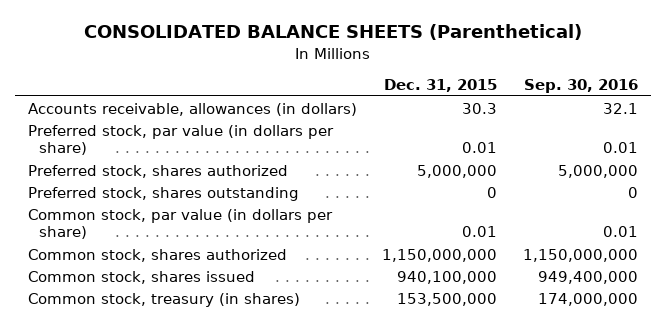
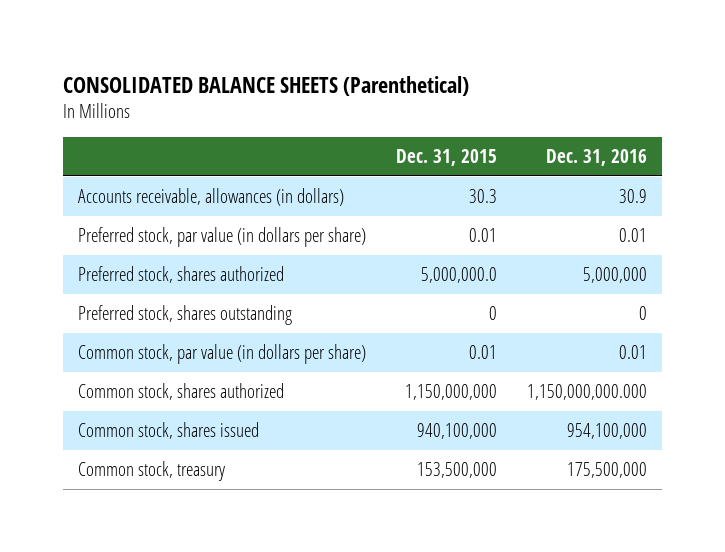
[524,79,639,94] Sep. 30, 2016 -> none
none -> [546,148,648,166] Dec. 31, 2016
[417,164,498,178] 5,000,000 -> [421,266,498,283] 5,000,000.0
[27,292,300,307] Common stock, treasury (in shares) -> [78,460,226,481] Common stock, treasury

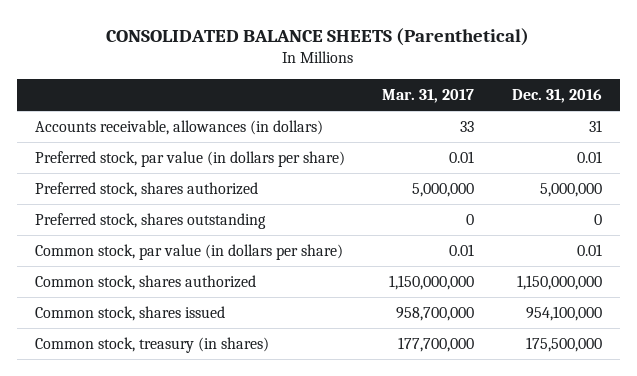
[396,148,498,166] Dec. 31, 2015 -> none
none -> [382,89,475,104] Mar. 31, 2017
[619,188,648,203] 30.9 -> [588,119,602,132] 31
[527,383,648,400] 1,150,000,000.000 -> [516,274,602,290] 1,150,000,000
[78,460,226,481] Common stock, treasury -> [35,336,270,353] Common stock, treasury (in shares)

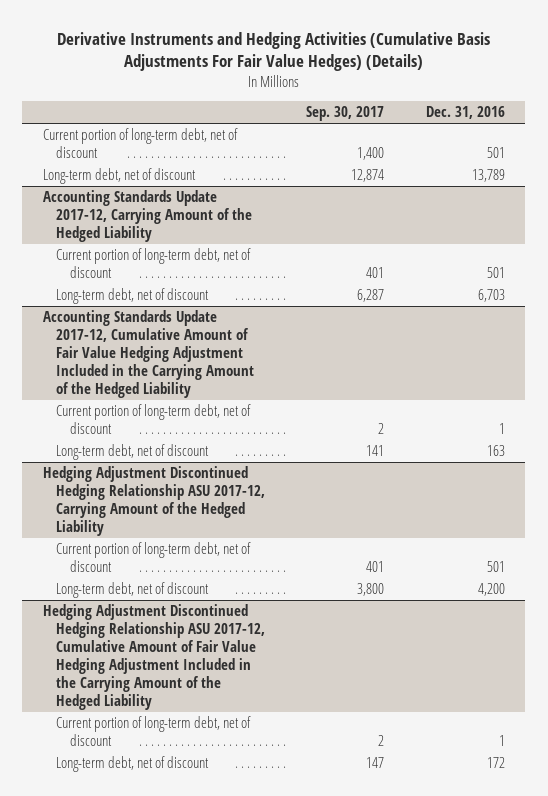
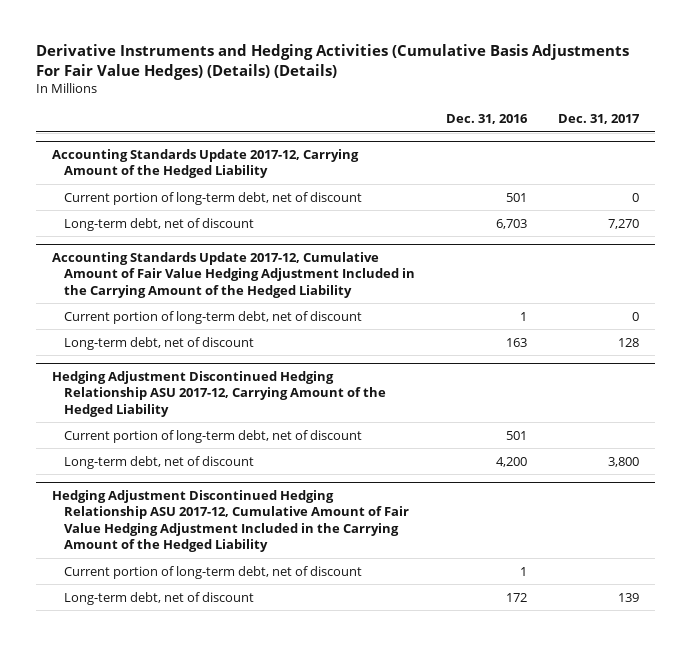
[56,31,490,72] Derivative Instruments and Hedging Activities (Cumulative Basis Adjustments For Fair Value Hedges) (Details) -> [36,44,630,80] Derivative Instruments and Hedging Activities (Cumulative Basis Adjustments For Fair Value Hedges) (Details) (Details)
[306,106,385,122] Sep. 30, 2017 -> none
none -> [558,114,641,125] Dec. 31, 2017
[43,128,239,159] Current portion of long-term debt, net of discount -> none
[43,168,197,185] Long-term debt, net of discount -> none

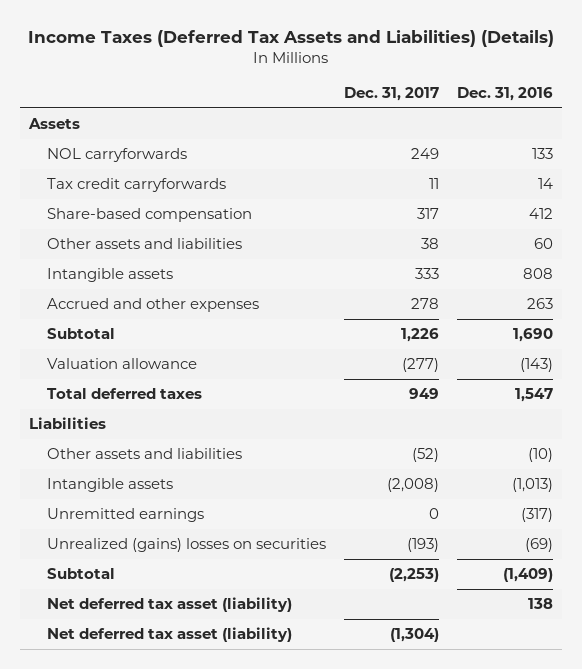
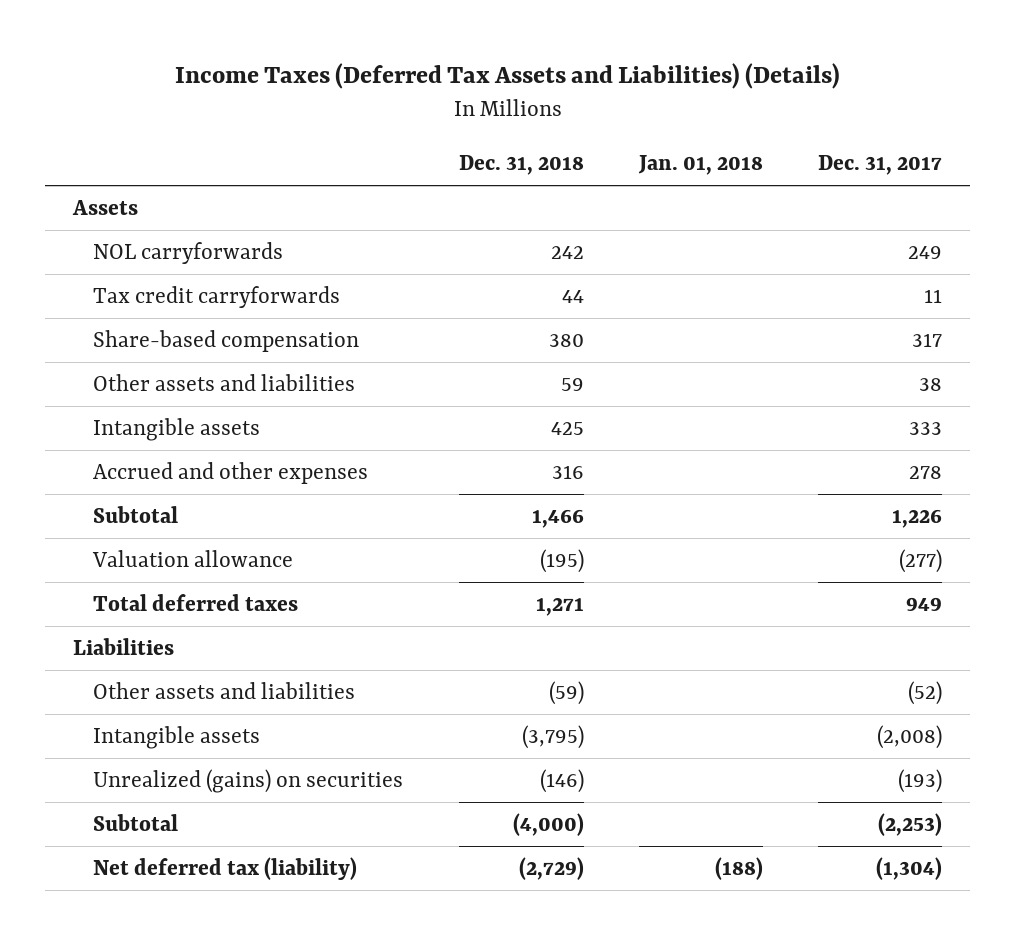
[457,86,554,101] Dec. 31, 2016 -> none
none -> [458,155,584,176] Dec. 31, 2018
none -> [637,155,763,176] Jan. 01, 2018
[47,508,205,523] Unremitted earnings -> none
[47,538,327,553] Unrealized (gains) losses on securities -> [93,769,404,794] Unrealized (gains) on securities
[47,597,293,613] Net deferred tax asset (liability) -> none
[47,627,293,643] Net deferred tax asset (liability) -> [93,857,358,881] Net deferred tax (liability)

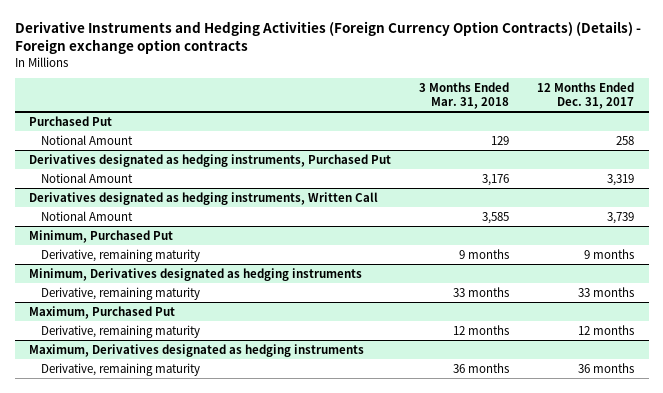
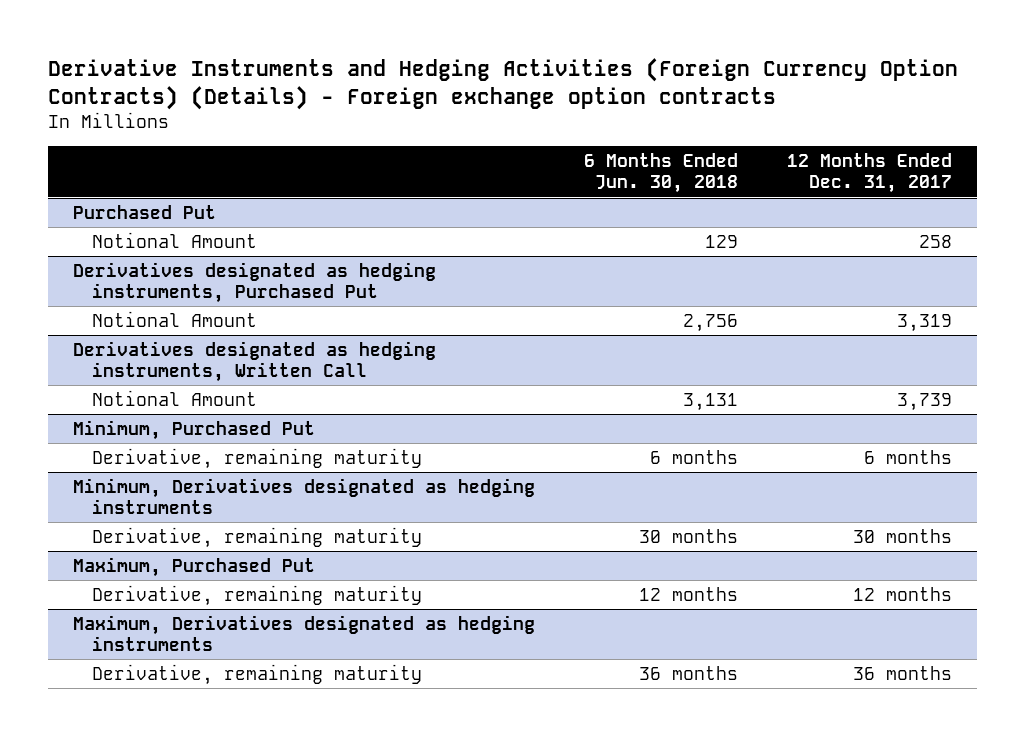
[419,82,510,109] 3 Months Ended Mar. 31, 2018 -> none
none -> [584,153,739,194] 6 Months Ended Jun. 30, 2018
[584,248,635,259] 9 months -> [864,449,953,464] 6 months
[578,286,635,297] 33 months -> [853,528,953,543] 30 months

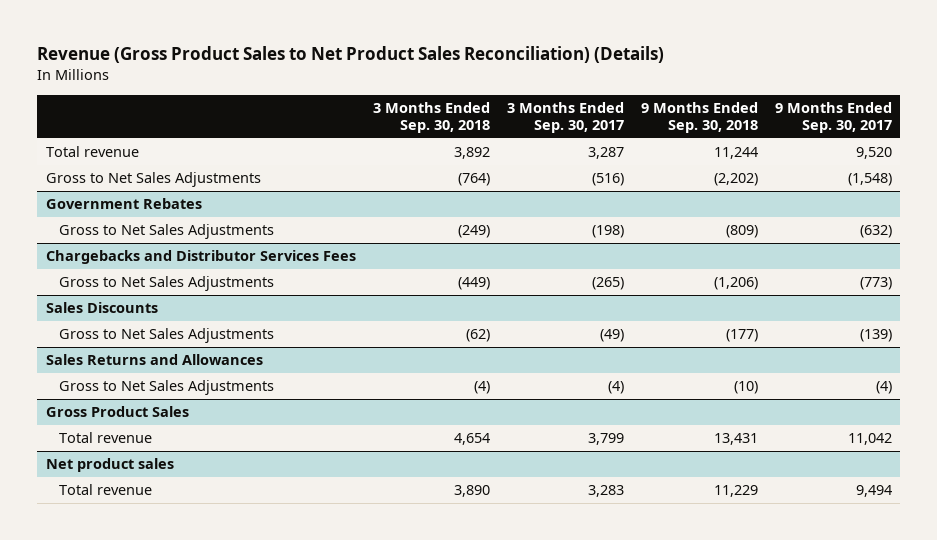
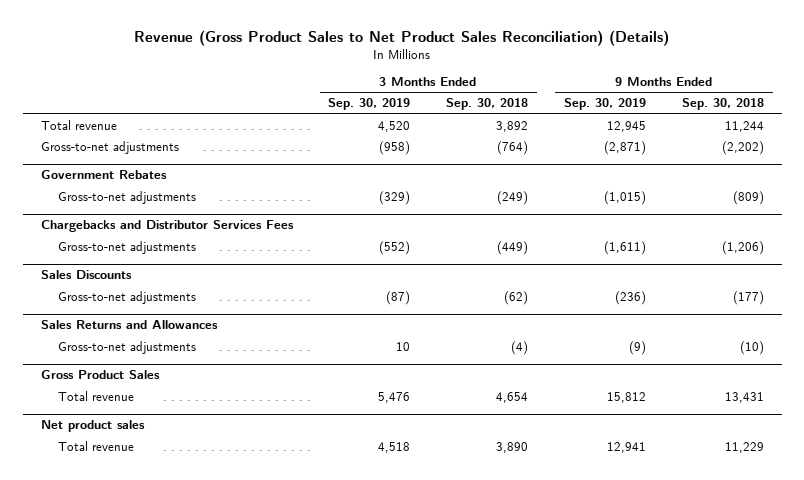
[506,101,624,133] 3 Months Ended Sep. 30, 2017 -> none
[774,101,892,133] 9 Months Ended Sep. 30, 2017 -> none
none -> [328,98,411,111] Sep. 30, 2019
none -> [563,98,646,111] Sep. 30, 2019
[45,172,261,188] Gross to Net Sales Adjustments -> [40,140,179,154] Gross-to-net adjustments
[58,224,274,240] Gross to Net Sales Adjustments -> [58,190,197,204] Gross-to-net adjustments
[58,276,274,292] Gross to Net Sales Adjustments -> [58,240,197,254] Gross-to-net adjustments
[58,328,274,344] Gross to Net Sales Adjustments -> [58,290,197,304] Gross-to-net adjustments
[58,380,274,396] Gross to Net Sales Adjustments -> [58,340,197,354] Gross-to-net adjustments

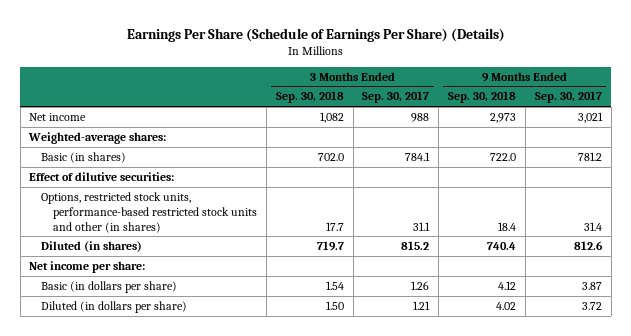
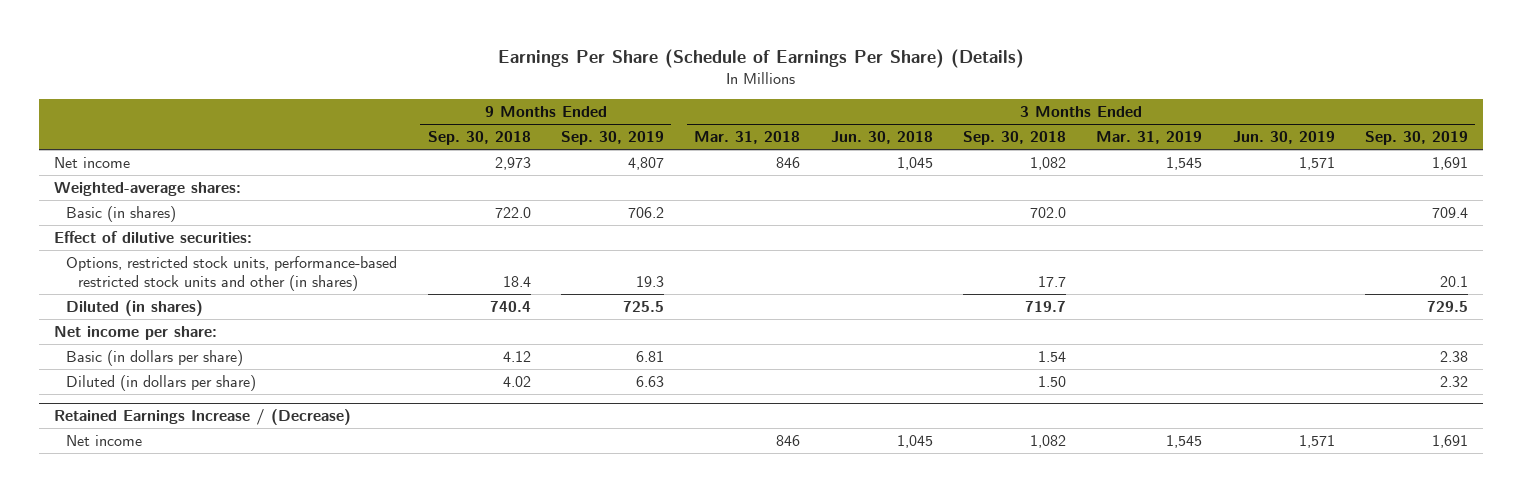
[362,91,430,104] Sep. 30, 2017 -> none
[534,91,602,104] Sep. 30, 2017 -> none
none -> [560,131,664,146] Sep. 30, 2019
none -> [694,131,801,145] Mar. 31, 2018
none -> [830,131,933,145] Jun. 30, 2018
none -> [1096,131,1203,145] Mar. 31, 2019
none -> [1232,131,1335,145] Jun. 30, 2019
none -> [1364,131,1468,146] Sep. 30, 2019
none -> [54,409,352,426] Retained Earnings Increase / (Decrease)
none -> [66,434,143,446] Net income

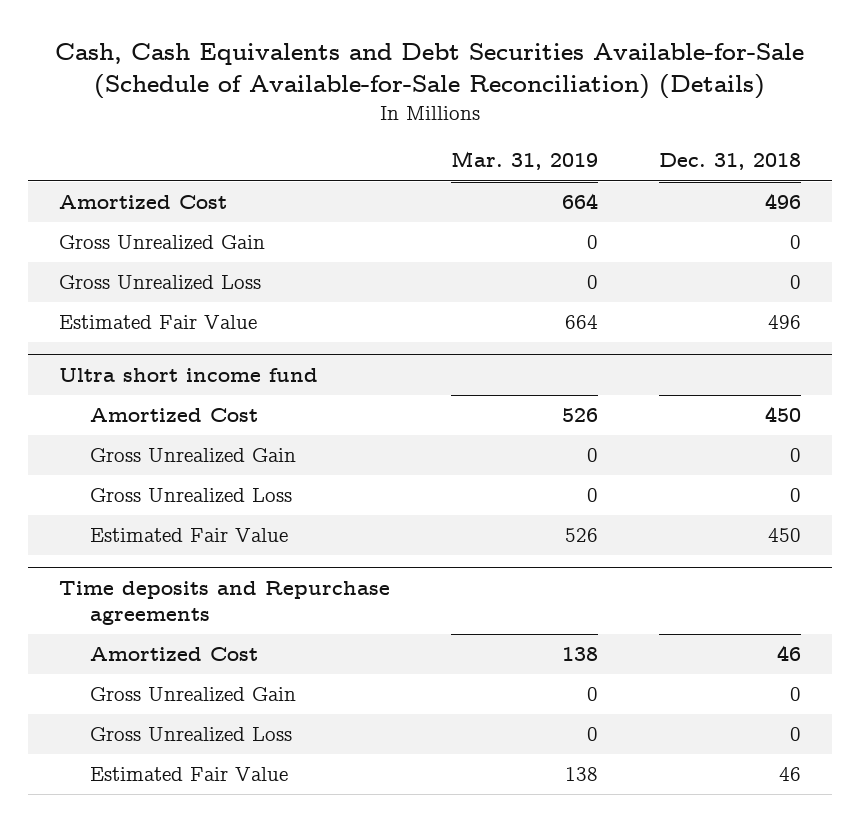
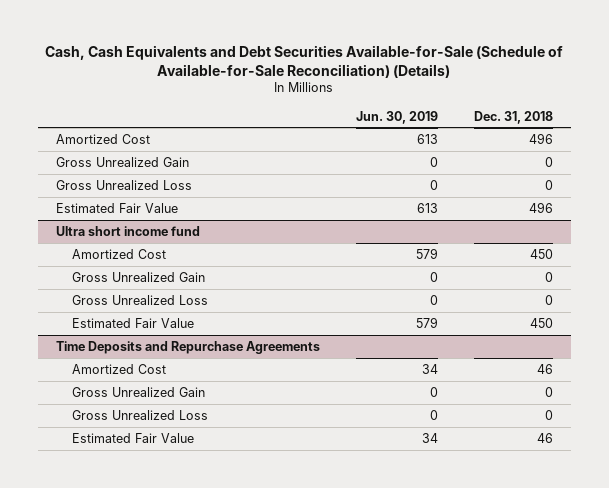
[451,151,599,171] Mar. 31, 2019 -> none
none -> [355,110,438,124] Jun. 30, 2019
[58,581,390,626] Time deposits and Repurchase agreements -> [55,340,320,354] Time Deposits and Repurchase Agreements

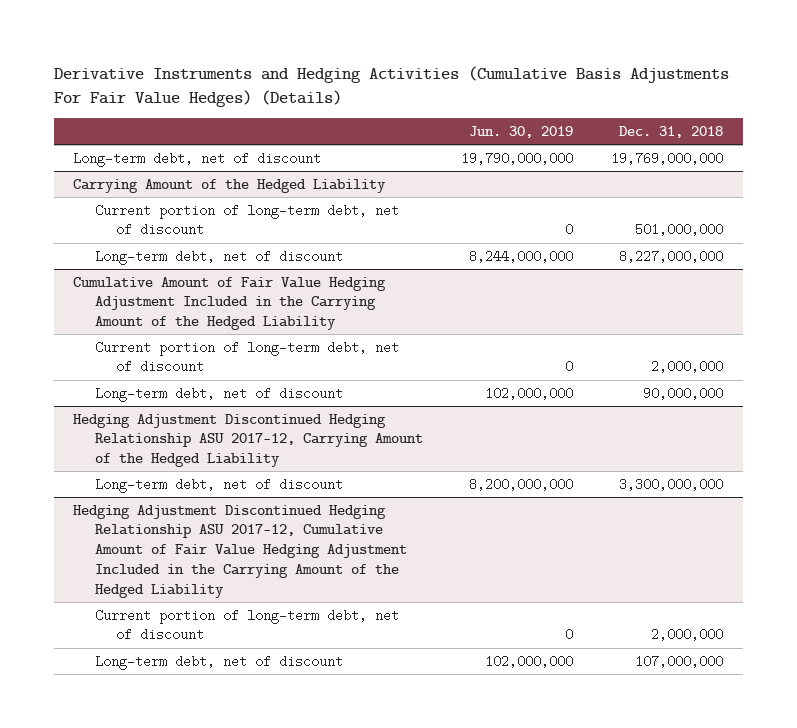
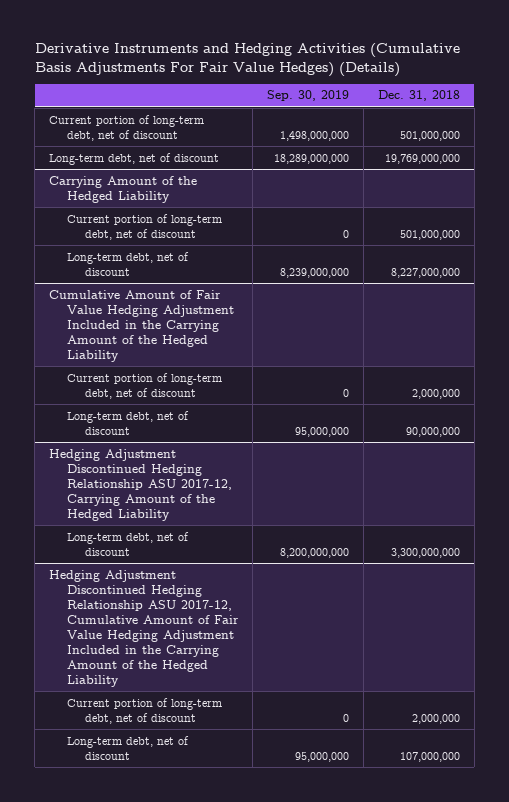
[469,126,574,139] Jun. 30, 2019 -> none
none -> [266,90,349,102] Sep. 30, 2019
none -> [48,114,204,141] Current portion of long-term debt, net of discount

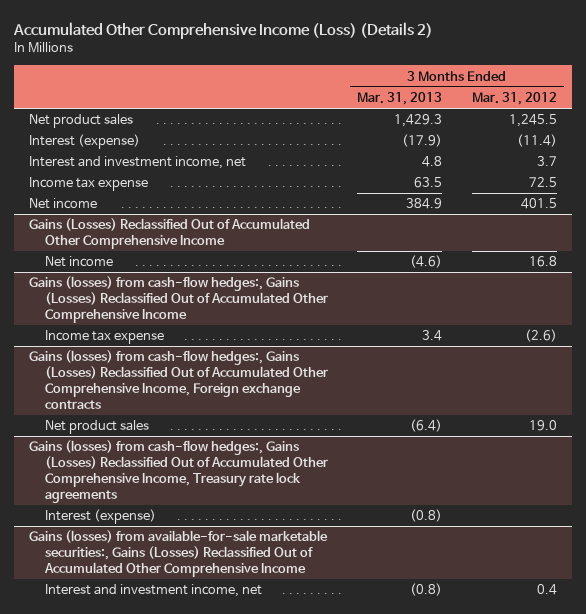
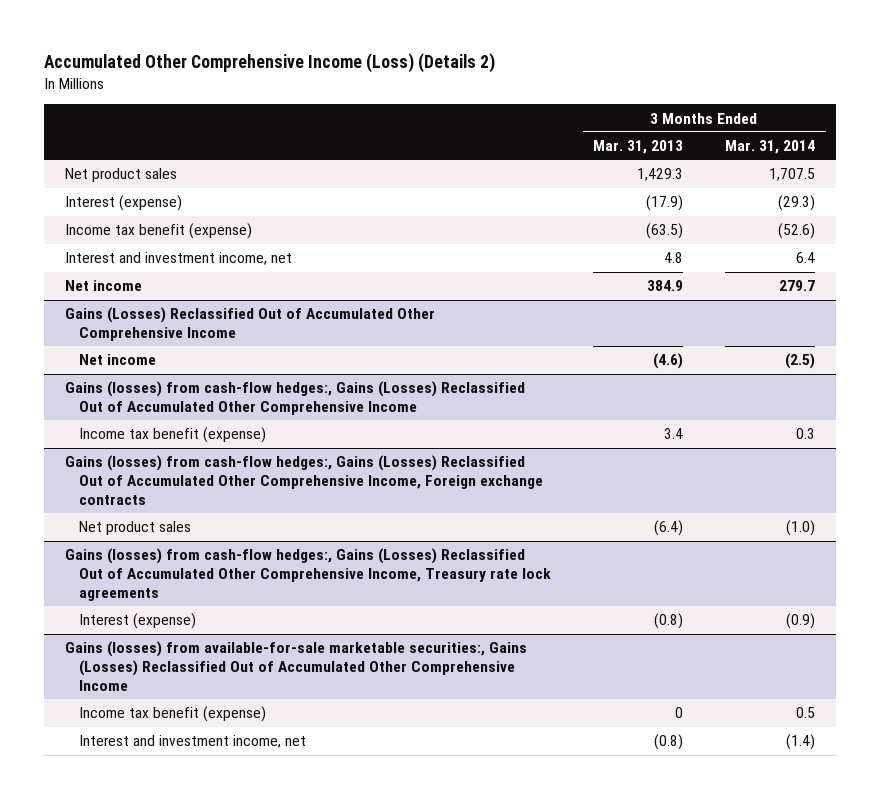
[471,92,557,106] Mar. 31, 2012 -> none
none -> [725,140,816,155] Mar. 31, 2014
none -> [65,223,253,240] Income tax benefit (expense)
[29,177,149,192] Income tax expense -> none
[44,330,164,345] Income tax expense -> [79,427,267,444] Income tax benefit (expense)
none -> [79,706,267,723] Income tax benefit (expense)

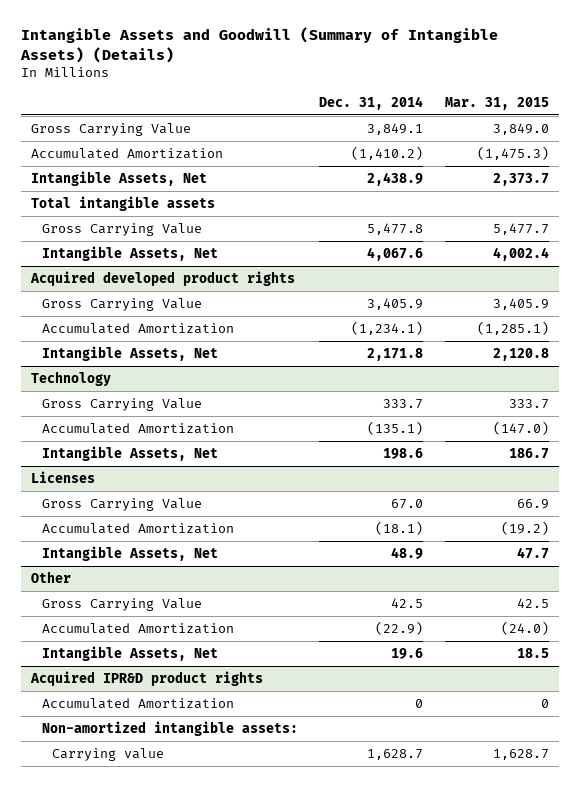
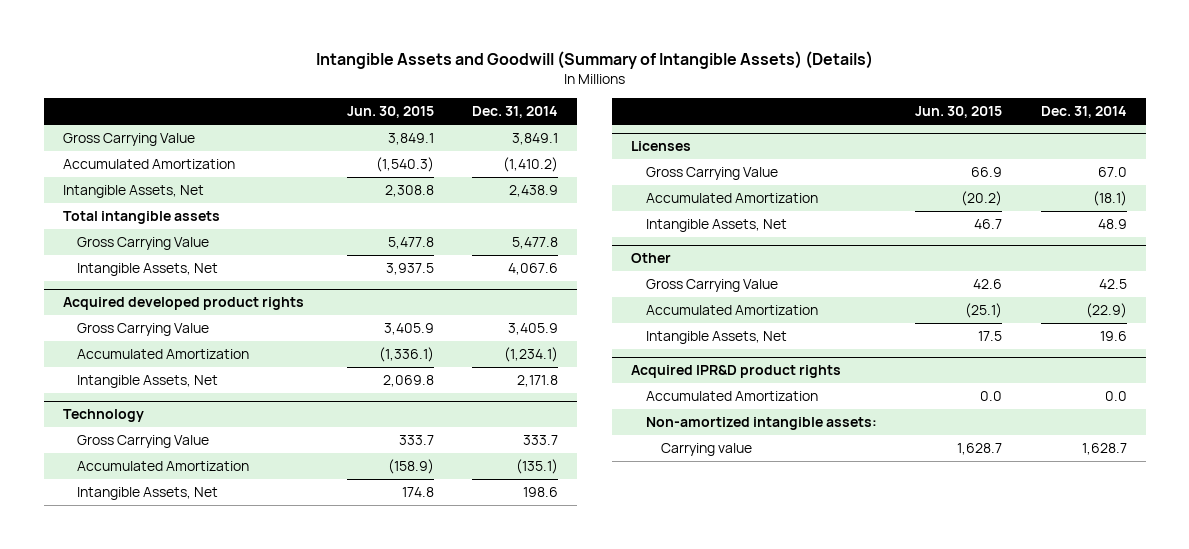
[444,97,549,111] Mar. 31, 2015 -> none
none -> [346,106,434,119] Jun. 30, 2015
[415,698,424,708] 0 -> [1104,391,1127,402] 0.0

